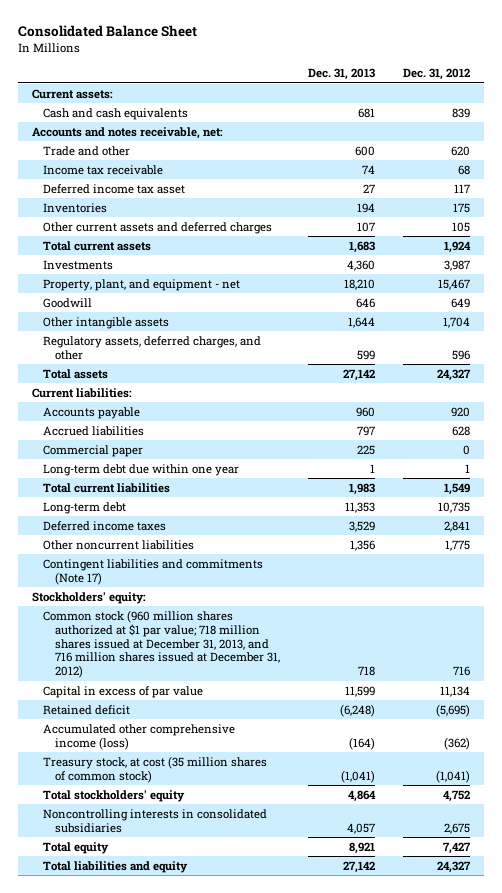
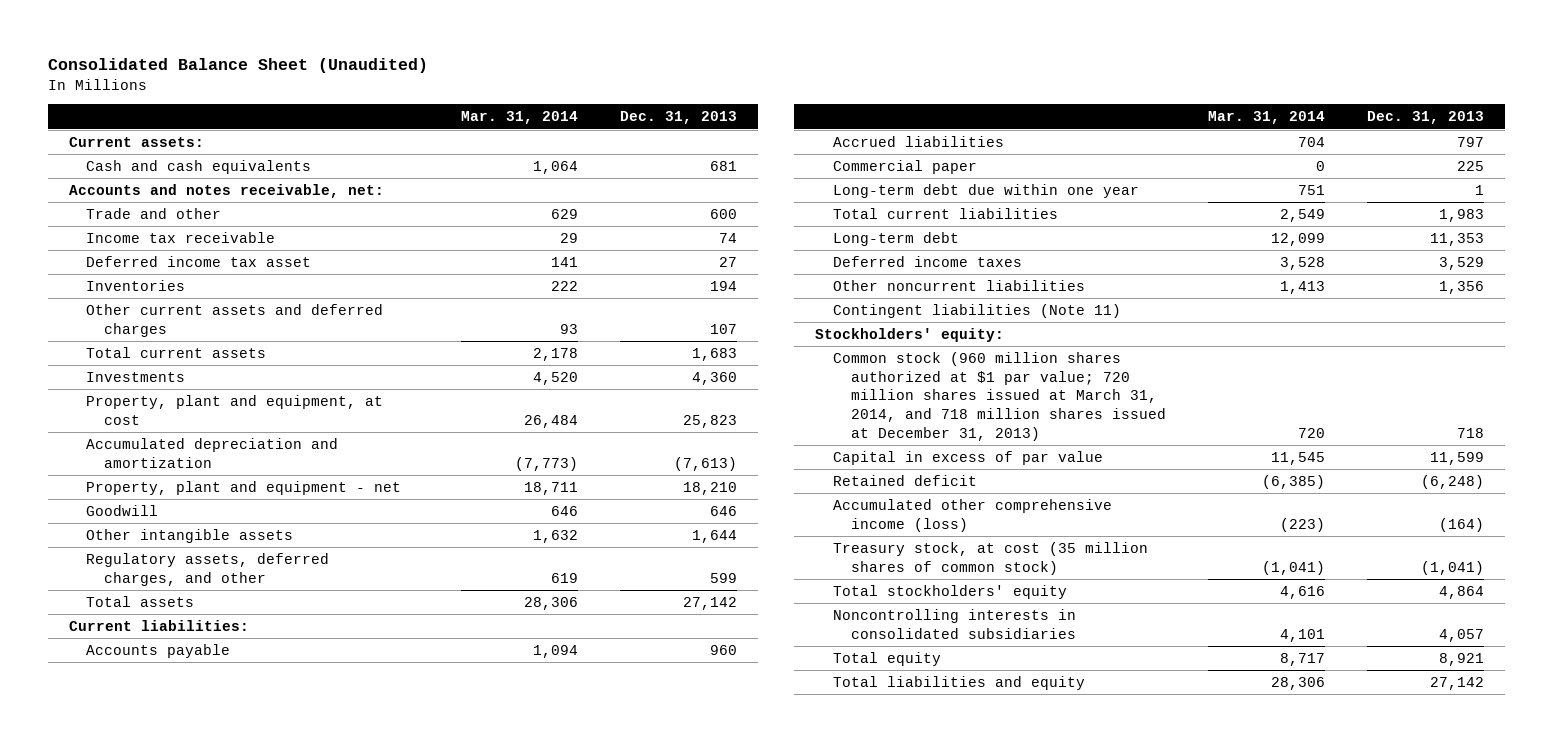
[17,24,197,37] Consolidated Balance Sheet -> [47,58,428,74] Consolidated Balance Sheet (Unaudited)
[403,68,471,81] Dec. 31, 2012 -> none
none -> [460,111,578,125] Mar. 31, 2014
none -> [86,394,384,425] Property, plant and equipment, at cost
none -> [86,437,339,468] Accumulated depreciation and amortization
[43,278,241,291] Property, plant, and equipment - net -> [86,480,402,495] Property, plant and equipment - net
[43,558,264,585] Contingent liabilities and commitments (Note 17) -> [833,303,1122,318] Contingent liabilities (Note 11)
[43,609,280,679] Common stock (960 million shares authorized at $1 par value; 718 million shares issued at December 31, 2013, and 716 million shares issued at December 31, 2012) -> [833,351,1166,441] Common stock (960 million shares authorized at $1 par value; 720 million shares issued at March 31, 2014, and 718 million shares issued at December 31, 2013)

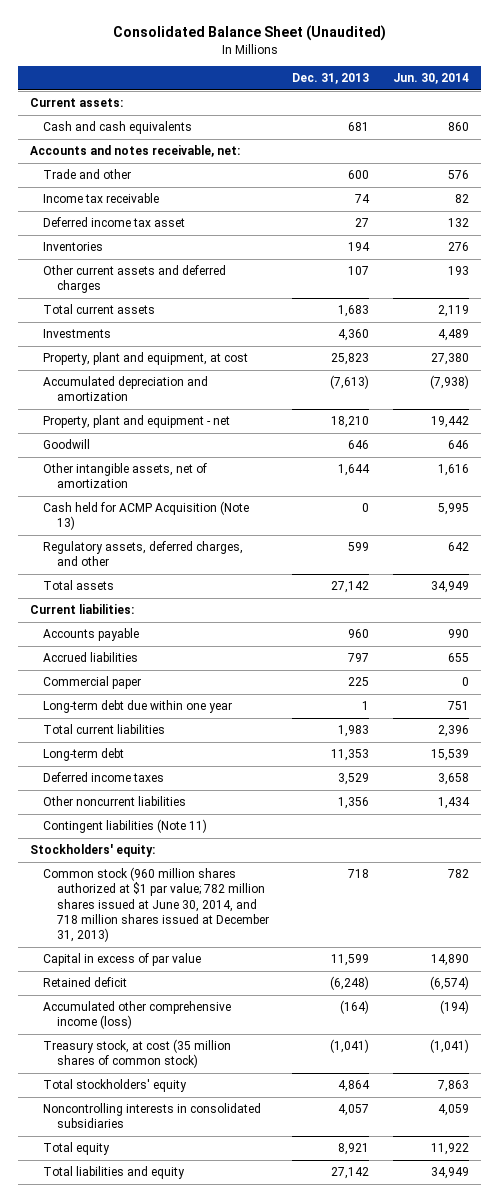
[460,111,578,125] Mar. 31, 2014 -> none
none -> [393,73,470,85] Jun. 30, 2014
[86,528,294,543] Other intangible assets -> [43,463,208,489] Other intangible assets, net of amortization
none -> [43,501,250,531] Cash held for ACMP Acquisition (Note 13)
[833,351,1166,441] Common stock (960 million shares authorized at $1 par value; 720 million shares issued at March 31, 2014, and 718 million shares issued at December 31, 2013) -> [43,867,269,943] Common stock (960 million shares authorized at $1 par value; 782 million shares issued at June 30, 2014, and 718 million shares issued at December 31, 2013)

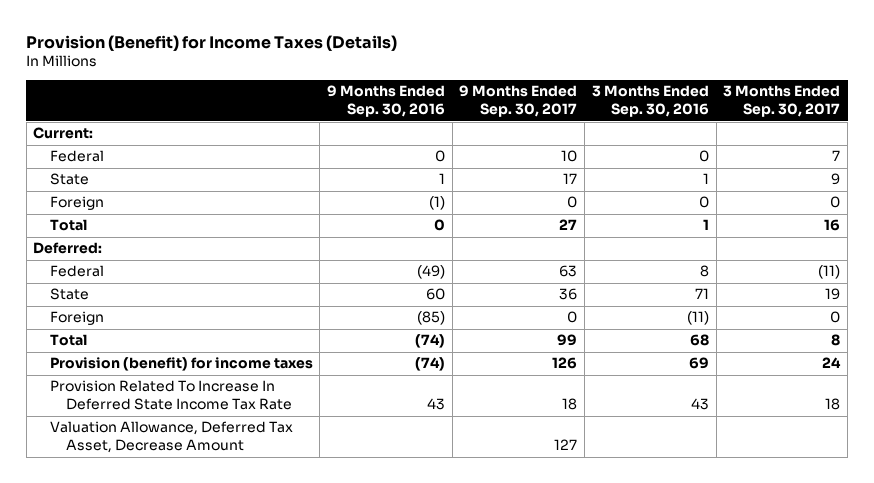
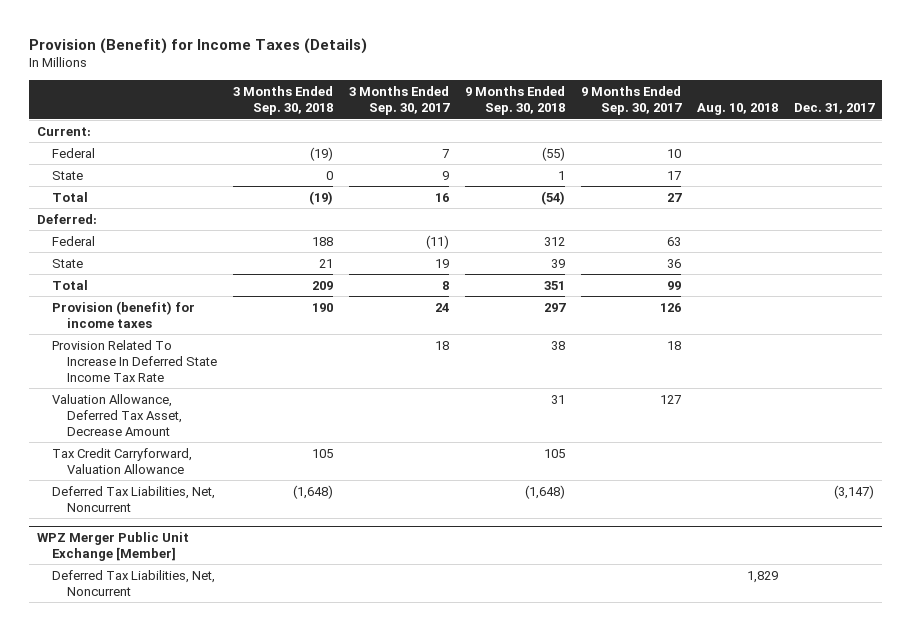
[327,85,446,118] 9 Months Ended Sep. 30, 2016 -> none
[591,85,709,118] 3 Months Ended Sep. 30, 2016 -> none
none -> [233,85,334,116] 3 Months Ended Sep. 30, 2018
none -> [465,85,566,116] 9 Months Ended Sep. 30, 2018
none -> [697,103,779,116] Aug. 10, 2018
none -> [794,103,876,115] Dec. 31, 2017
[49,196,104,211] Foreign -> none
[49,311,104,326] Foreign -> none
none -> [52,447,193,474] Tax Credit Carryforward, Valuation Allowance
none -> [52,485,216,512] Deferred Tax Liabilities, Net, Noncurrent
none -> [37,531,190,562] WPZ Merger Public Unit Exchange [Member]
none -> [52,569,216,596] Deferred Tax Liabilities, Net, Noncurrent

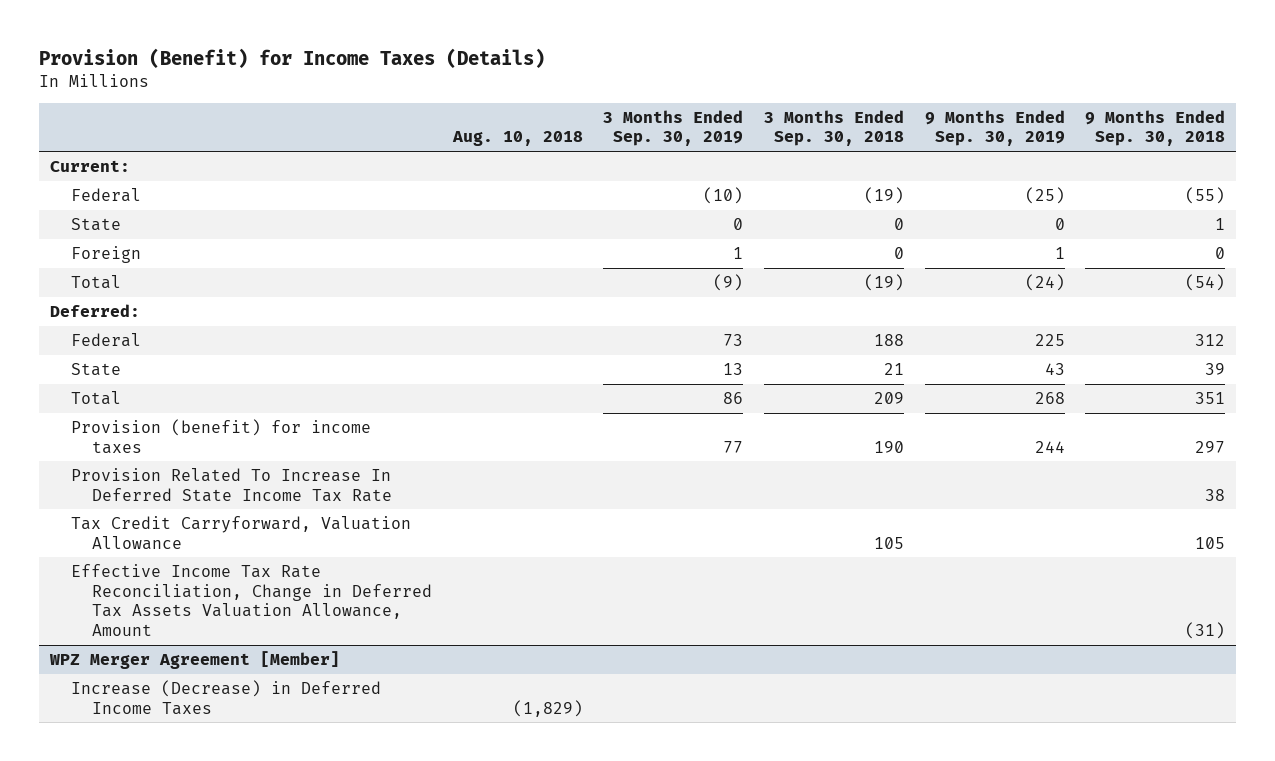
[349,85,451,116] 3 Months Ended Sep. 30, 2017 -> none
[581,85,683,116] 9 Months Ended Sep. 30, 2017 -> none
[794,103,876,115] Dec. 31, 2017 -> none
none -> [603,109,744,147] 3 Months Ended Sep. 30, 2019
none -> [924,109,1065,147] 9 Months Ended Sep. 30, 2019
none -> [70,245,141,263] Foreign
[52,393,183,437] Valuation Allowance, Deferred Tax Asset, Decrease Amount -> none
[52,485,216,512] Deferred Tax Liabilities, Net, Noncurrent -> none
[52,569,216,596] Deferred Tax Liabilities, Net, Noncurrent -> none
none -> [70,563,432,637] Effective Income Tax Rate Reconciliation, Change in Deferred Tax Assets Valuation Allowance, Amount
[37,531,190,562] WPZ Merger Public Unit Exchange [Member] -> [48,650,340,669] WPZ Merger Agreement [Member]
none -> [70,679,381,715] Increase (Decrease) in Deferred Income Taxes

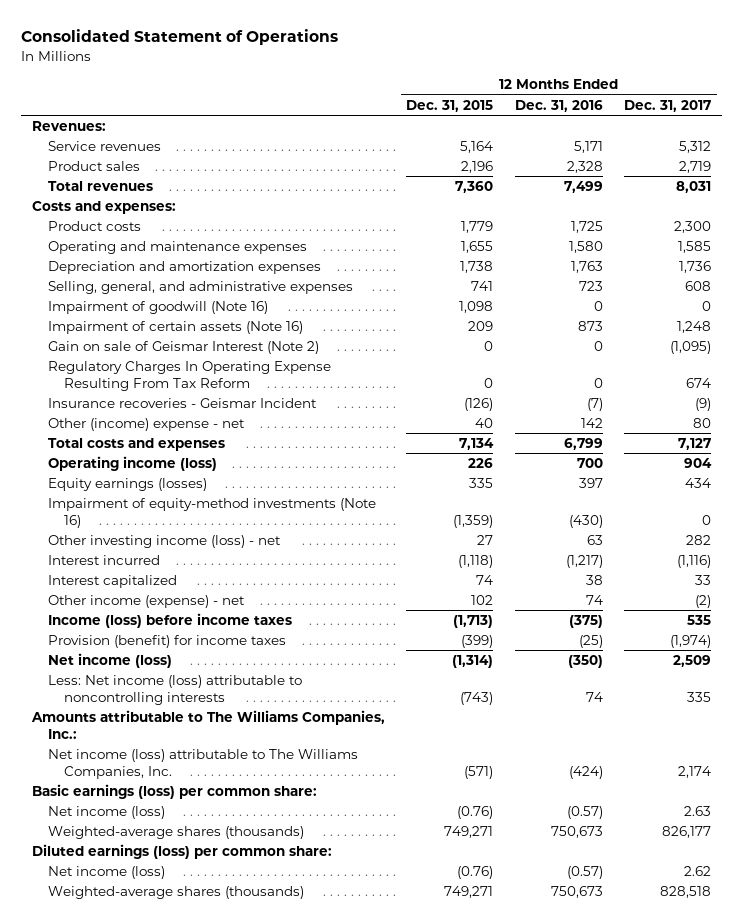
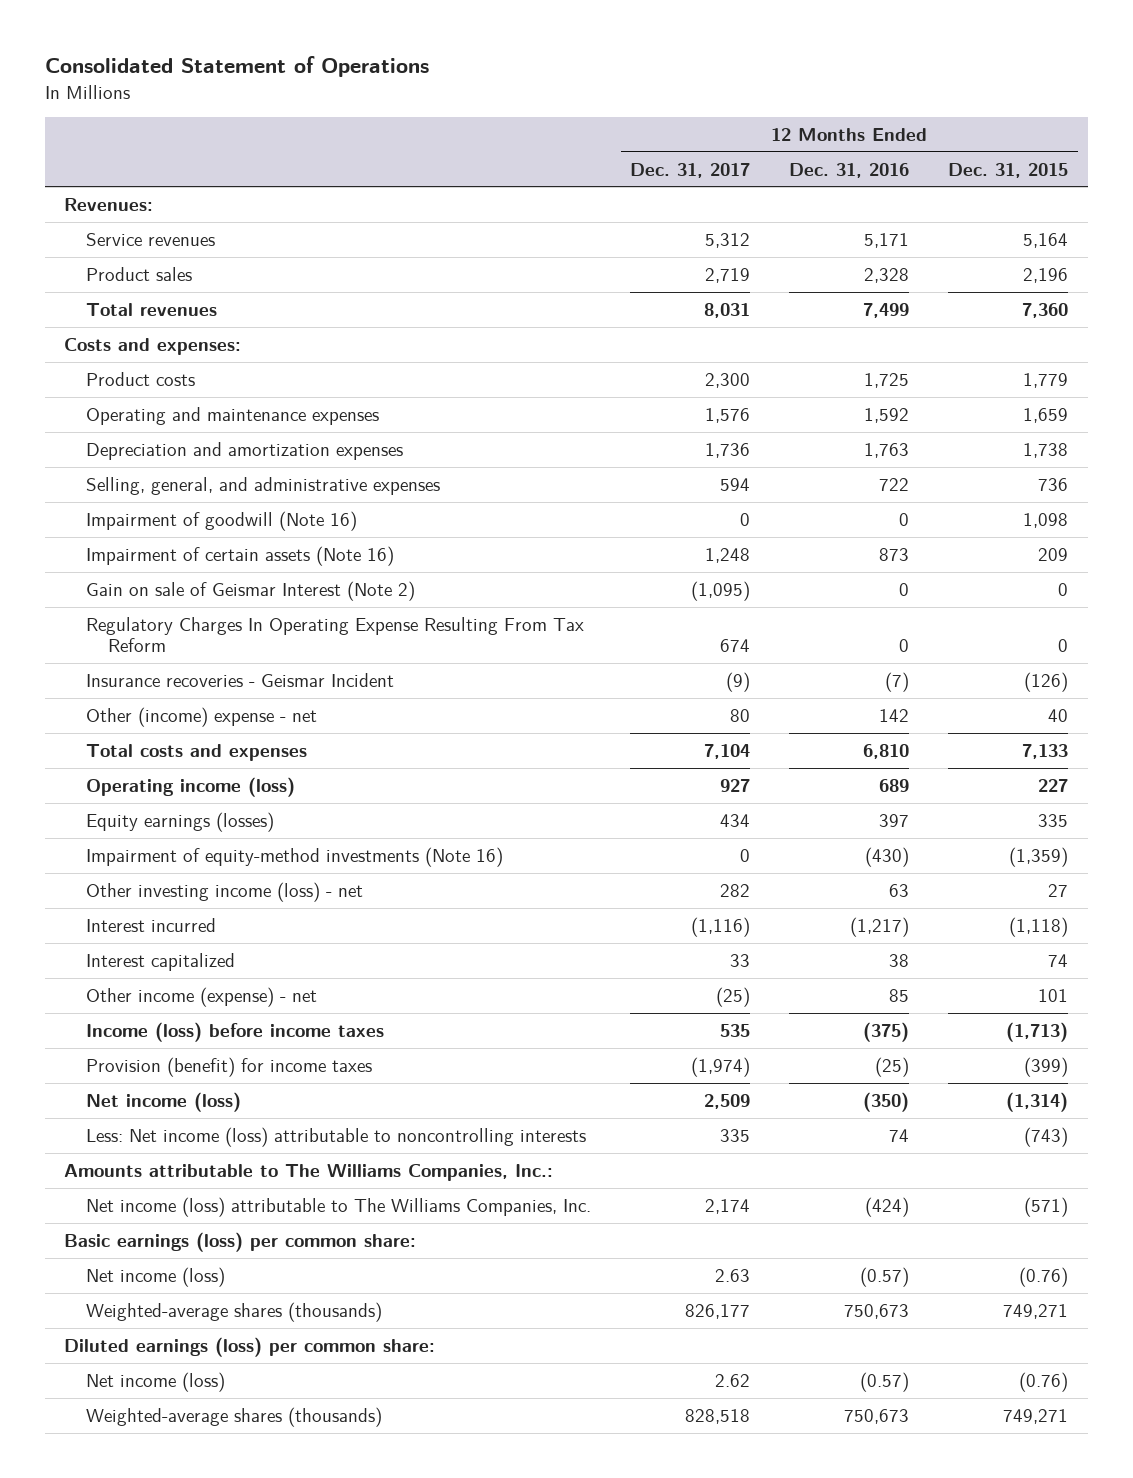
[461,240,494,253] 1,655 -> [1023,407,1069,423] 1,659
[568,240,603,253] 1,580 -> [864,407,910,423] 1,592
[678,240,712,253] 1,585 -> [705,407,751,423] 1,576
[471,280,494,291] 741 -> [1038,477,1069,491] 736
[578,280,603,291] 723 -> [879,477,910,491] 722
[685,280,712,291] 608 -> [720,477,751,491] 594
[459,437,495,450] 7,134 -> [1022,743,1069,759] 7,133
[563,437,603,450] 6,799 -> [863,743,910,759] 6,810
[678,437,712,450] 7,127 -> [704,743,751,759] 7,104
[468,457,494,468] 226 -> [1038,778,1069,792] 227
[576,457,603,468] 700 -> [879,778,910,792] 689
[684,457,713,468] 904 -> [720,778,751,792] 927
[471,594,494,605] 102 -> [1038,988,1069,1002] 101
[585,594,603,605] 74 -> [889,988,910,1002] 85
[695,594,712,608] (2) -> [716,986,751,1007] (25)

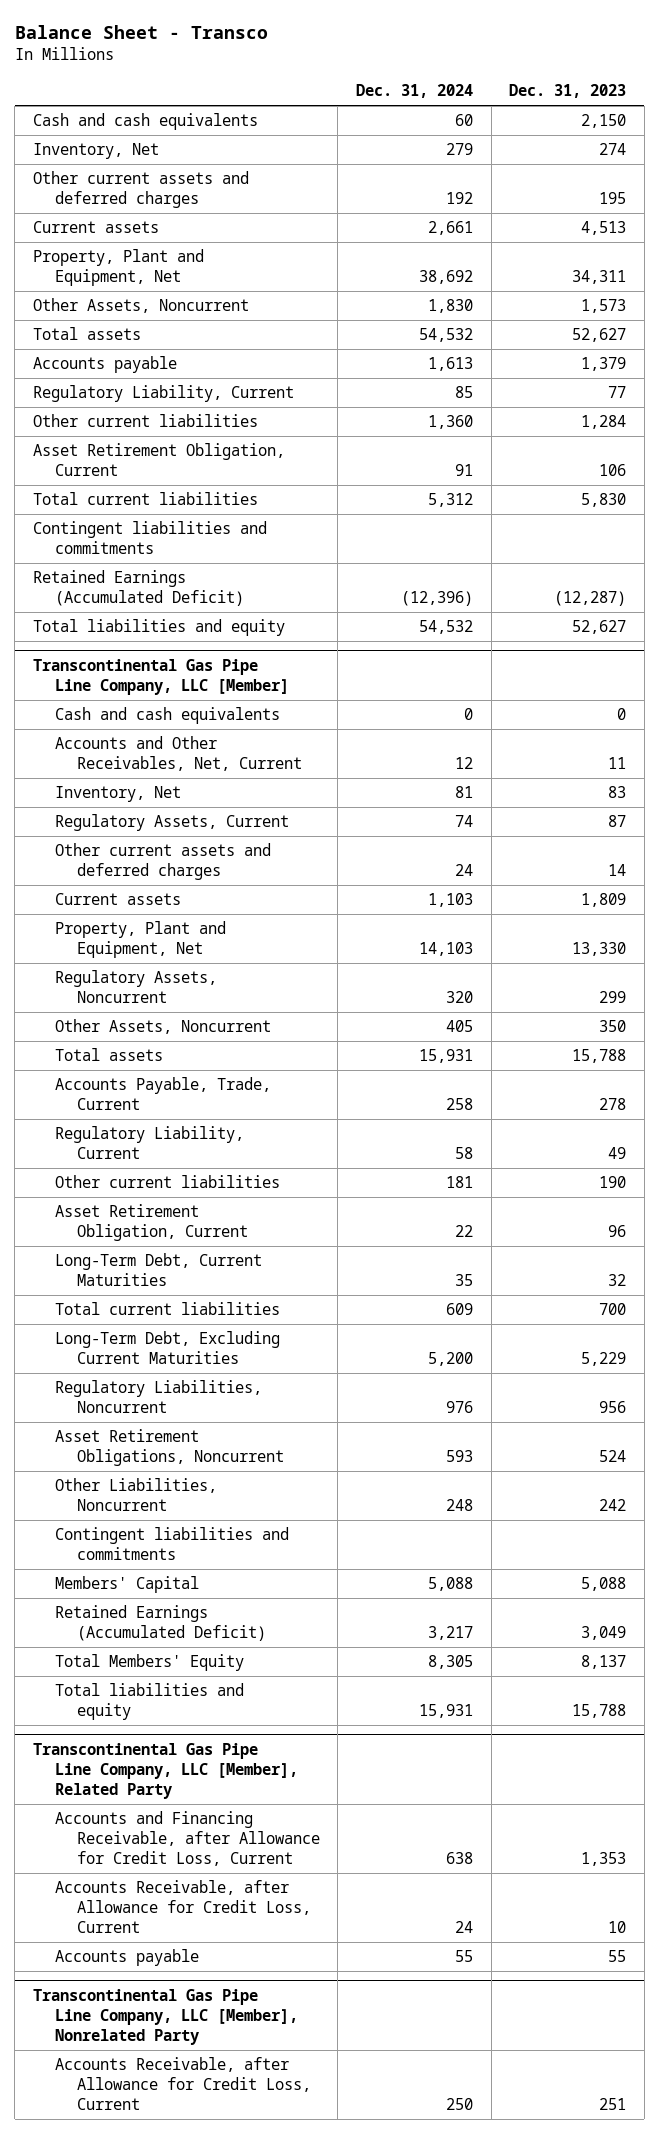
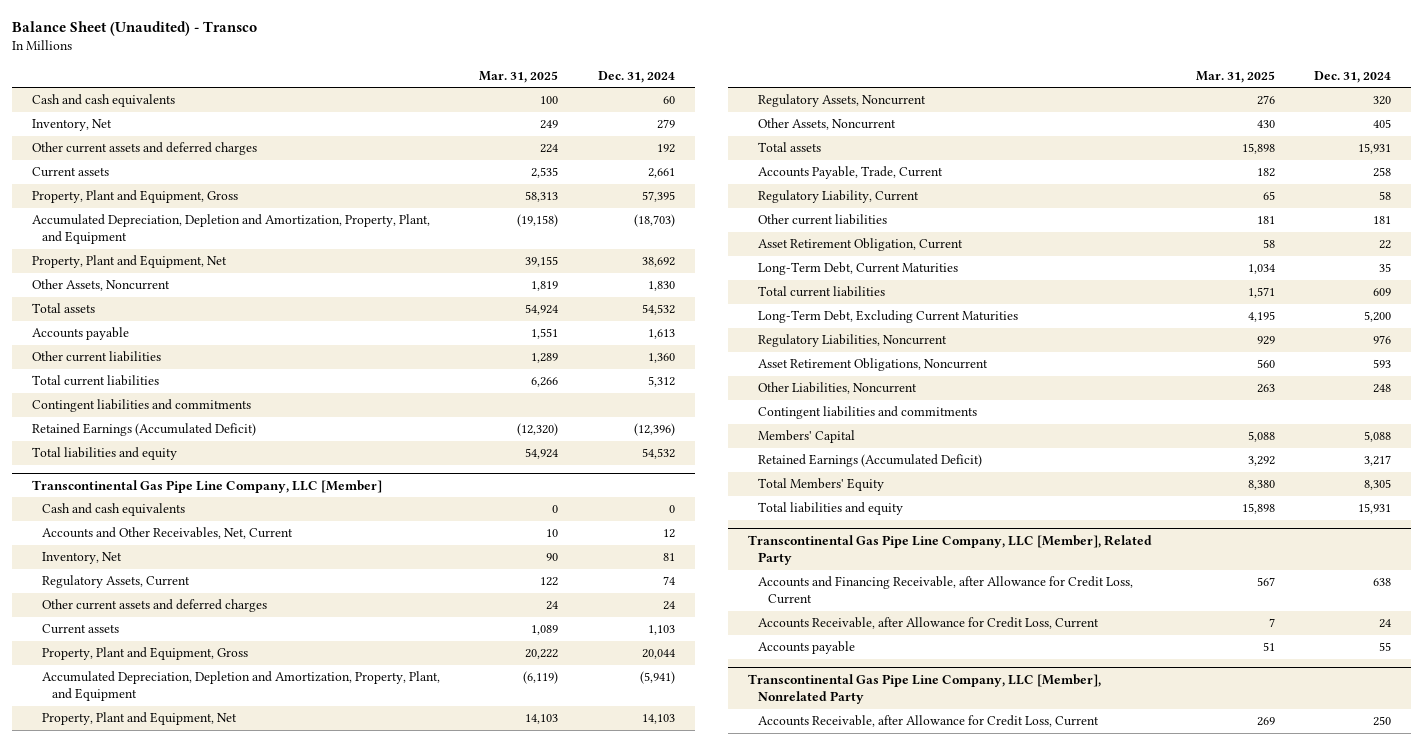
[14,25,268,40] Balance Sheet - Transco -> [11,21,257,37] Balance Sheet (Unaudited) - Transco
[509,84,627,99] Dec. 31, 2023 -> none
none -> [479,70,559,83] Mar. 31, 2025
none -> [31,190,238,204] Property, Plant and Equipment, Gross
none -> [31,214,430,245] Accumulated Depreciation, Depletion and Amortization, Property, Plant, and Equipment
[32,385,294,403] Regulatory Liability, Current -> none
[32,443,285,477] Asset Retirement Obligation, Current -> none
none -> [41,647,248,661] Property, Plant and Equipment, Gross
none -> [41,671,440,702] Accumulated Depreciation, Depletion and Amortization, Property, Plant, and Equipment

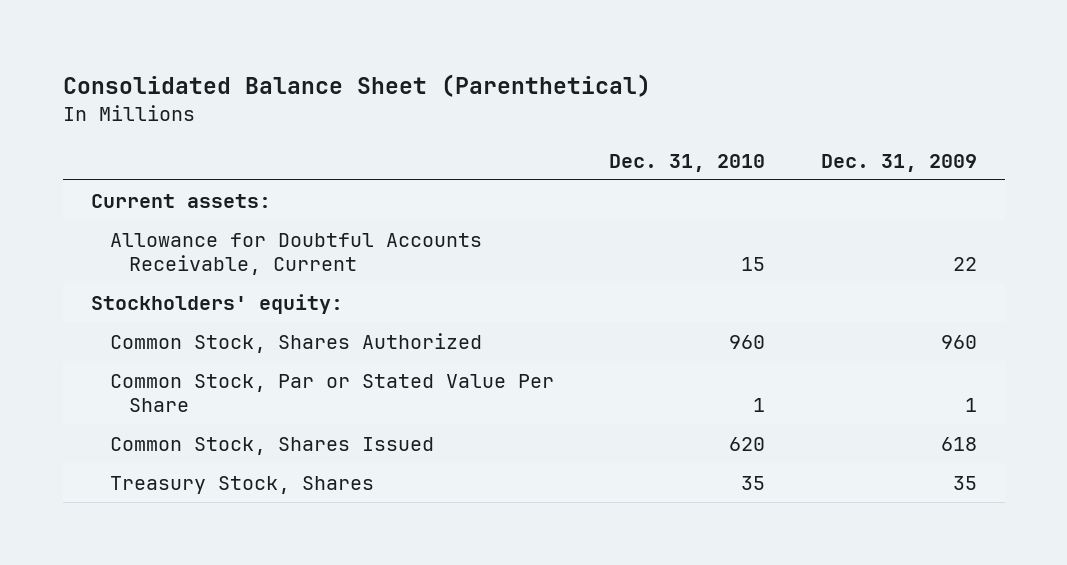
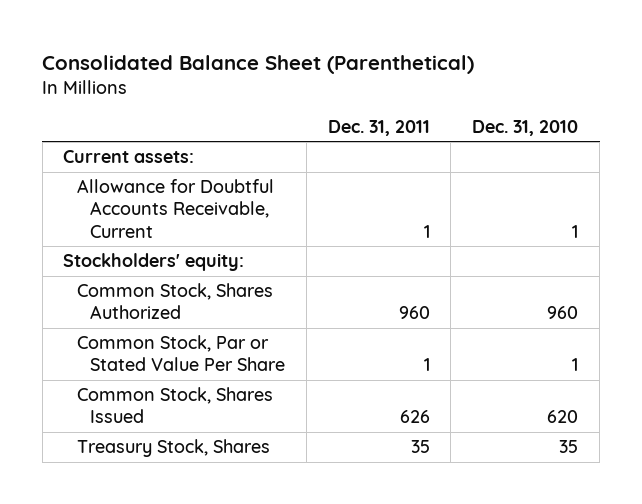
[820,153,977,172] Dec. 31, 2009 -> none
none -> [327,119,430,136] Dec. 31, 2011
[741,256,766,271] 15 -> [572,224,579,238] 1

